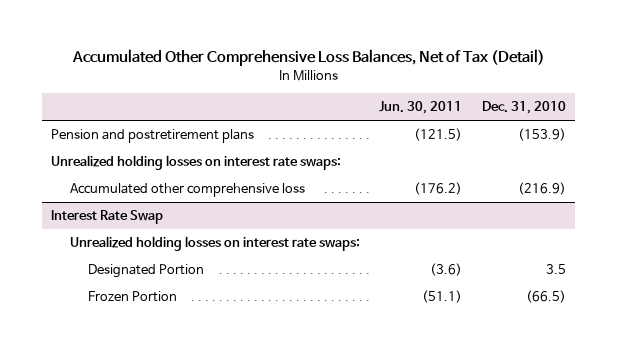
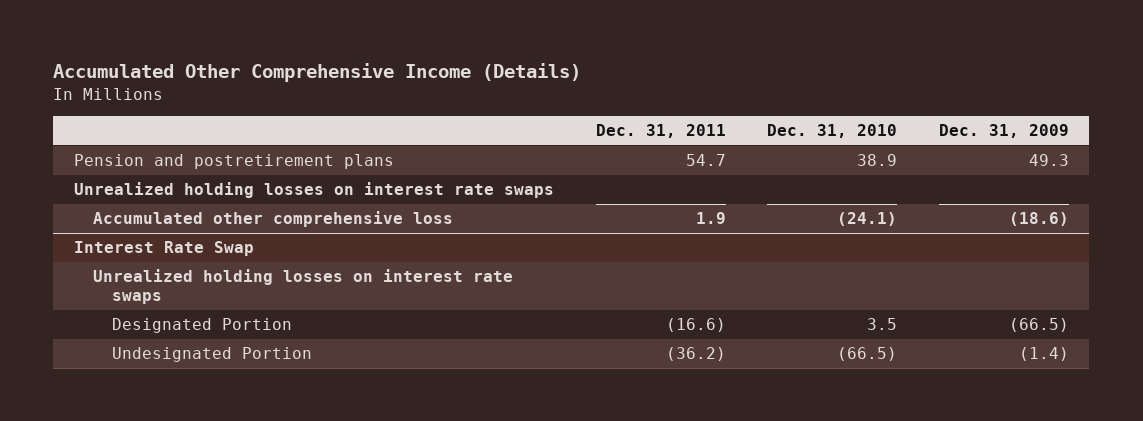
[71,49,545,67] Accumulated Other Comprehensive Loss Balances, Net of Tax (Detail) -> [53,63,582,83] Accumulated Other Comprehensive Income (Details)
[379,101,463,115] Jun. 30, 2011 -> none
none -> [595,124,726,139] Dec. 31, 2011
none -> [938,124,1069,139] Dec. 31, 2009
[517,128,566,142] (153.9) -> [857,154,898,167] 38.9
[51,155,342,171] Unrealized holding losses on interest rate swaps: -> [74,182,555,199] Unrealized holding losses on interest rate swaps
[517,182,566,196] (216.9) -> [837,212,898,227] (24.1)
[69,236,360,252] Unrealized holding losses on interest rate swaps: -> [92,269,513,305] Unrealized holding losses on interest rate swaps
[88,291,178,303] Frozen Portion -> [111,347,312,363] Undesignated Portion

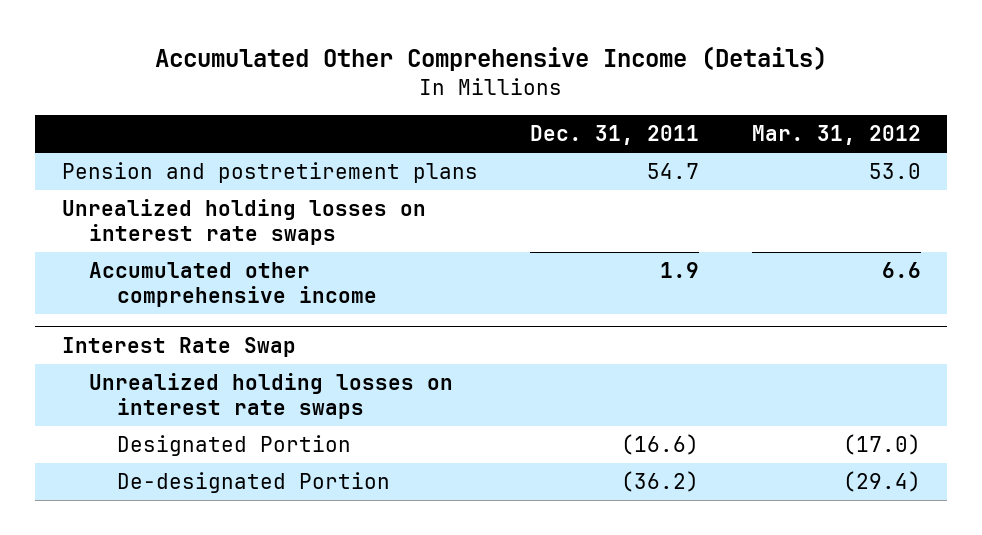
[767,124,898,139] Dec. 31, 2010 -> none
[938,124,1069,139] Dec. 31, 2009 -> none
none -> [751,125,921,146] Mar. 31, 2012
[92,211,453,228] Accumulated other comprehensive loss -> [89,262,377,308] Accumulated other comprehensive income
[111,347,312,363] Undesignated Portion -> [116,472,390,494] De-designated Portion

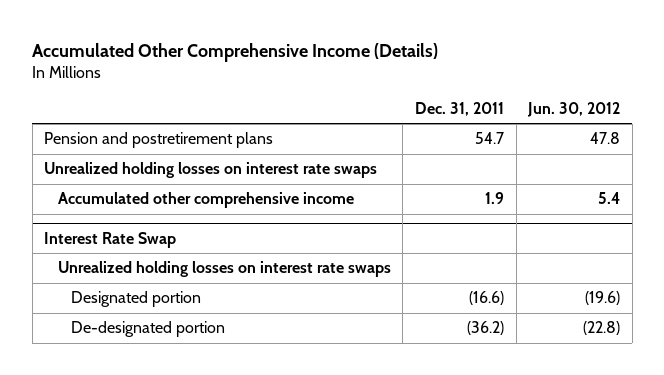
[751,125,921,146] Mar. 31, 2012 -> none
none -> [527,102,621,118] Jun. 30, 2012
[116,435,351,457] Designated Portion -> [71,291,202,308] Designated portion
[116,472,390,494] De-designated Portion -> [71,321,226,338] De-designated portion

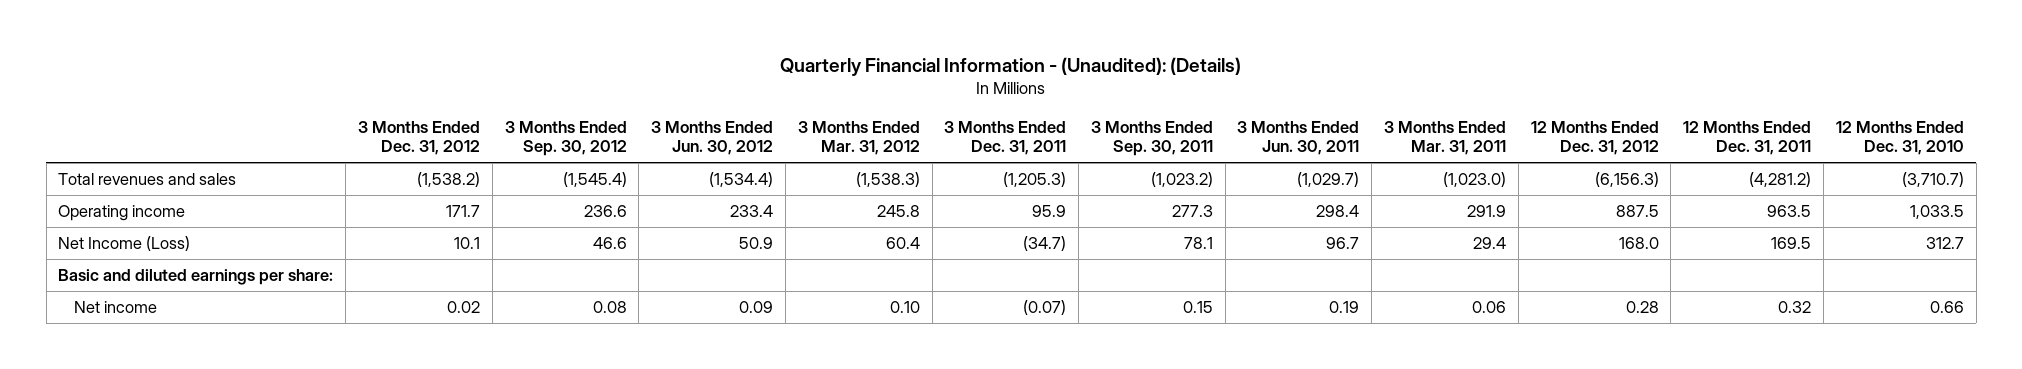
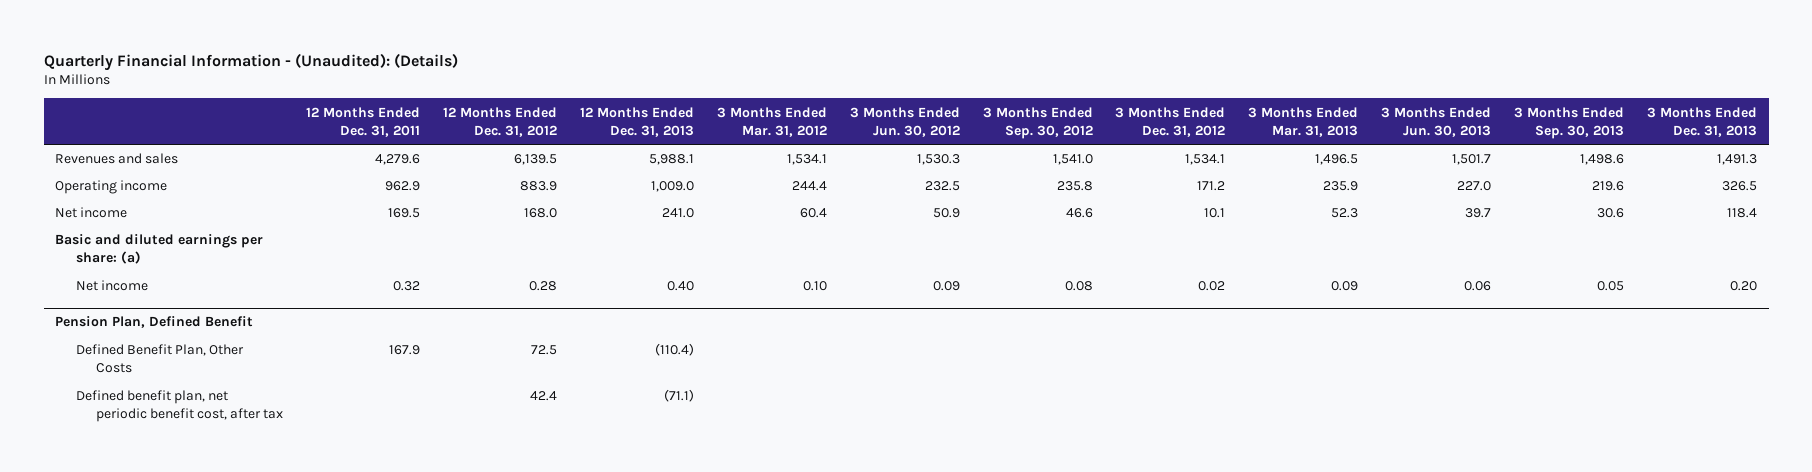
[944,120,1067,156] 3 Months Ended Dec. 31, 2011 -> none
[1090,120,1213,157] 3 Months Ended Sep. 30, 2011 -> none
[1237,120,1360,156] 3 Months Ended Jun. 30, 2011 -> none
[1384,120,1507,156] 3 Months Ended Mar. 31, 2011 -> none
[1835,120,1964,156] 12 Months Ended Dec. 31, 2010 -> none
none -> [579,106,694,137] 12 Months Ended Dec. 31, 2013
none -> [1248,106,1359,137] 3 Months Ended Mar. 31, 2013
none -> [1381,106,1492,137] 3 Months Ended Jun. 30, 2013
none -> [1514,106,1625,139] 3 Months Ended Sep. 30, 2013
none -> [1647,106,1758,137] 3 Months Ended Dec. 31, 2013
[58,173,237,186] Total revenues and sales -> [55,153,179,165] Revenues and sales
[416,172,480,188] (1,538.2) -> [1185,154,1226,166] 1,534.1
[562,172,627,188] (1,545.4) -> [1052,154,1093,166] 1,541.0
[709,172,774,188] (1,534.4) -> [916,154,960,166] 1,530.3
[855,172,920,188] (1,538.3) -> [786,154,827,166] 1,534.1
[1594,172,1659,188] (6,156.3) -> [513,154,557,166] 6,139.5
[1749,172,1812,188] (4,281.2) -> [374,154,420,166] 4,279.6
[445,205,480,218] 171.7 -> [1197,181,1226,192] 171.2
[583,205,627,218] 236.6 -> [1056,181,1093,192] 235.8
[730,205,774,218] 233.4 -> [924,181,960,192] 232.5
[876,205,920,218] 245.8 -> [791,181,827,192] 244.4
[1615,205,1659,218] 887.5 -> [519,181,557,192] 883.9
[1767,205,1812,218] 963.5 -> [384,181,420,192] 962.9
[58,236,191,252] Net Income (Loss) -> [55,207,128,219] Net income
[58,269,334,286] Basic and diluted earnings per share: -> [55,234,264,265] Basic and diluted earnings per share: (a)
none -> [55,316,254,329] Pension Plan, Defined Benefit
none -> [75,344,244,374] Defined Benefit Plan, Other Costs
none -> [75,390,283,423] Defined benefit plan, net periodic benefit cost, after tax

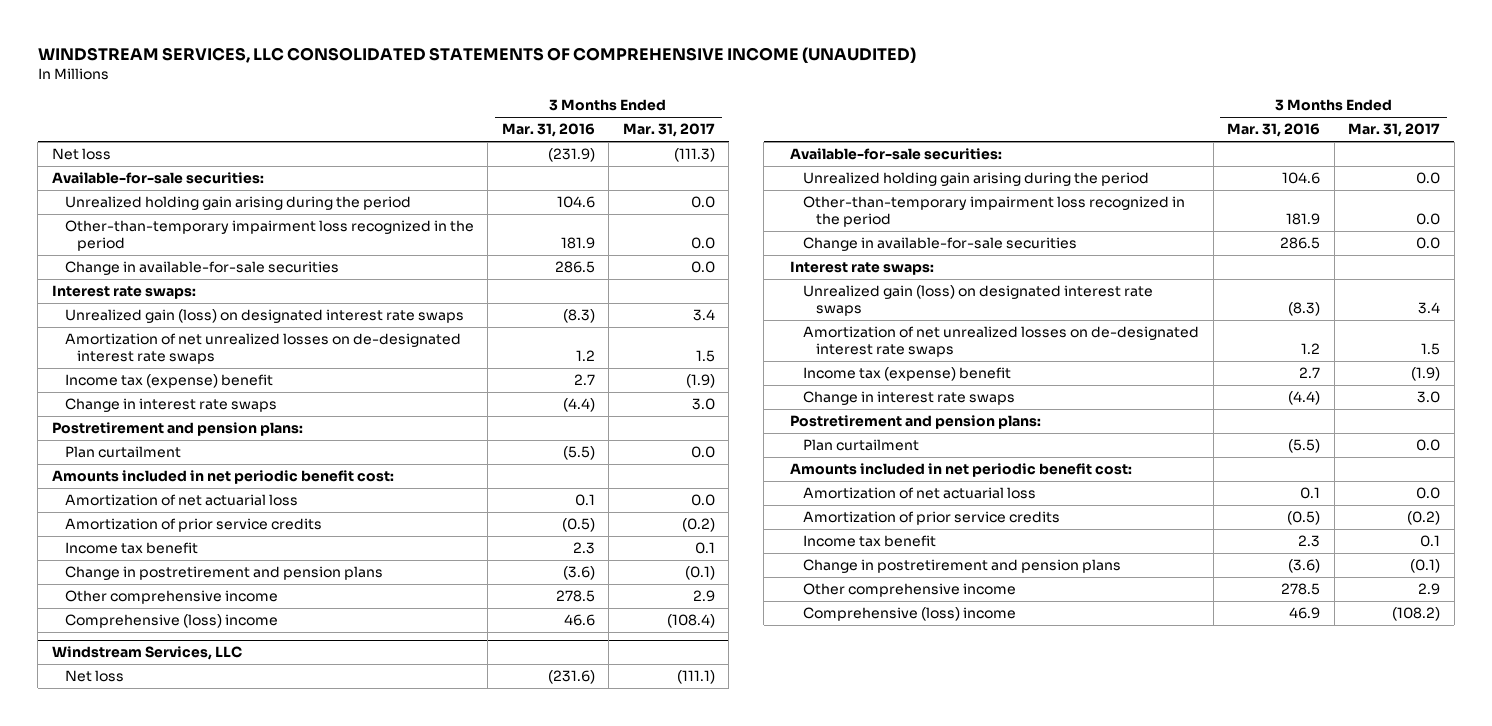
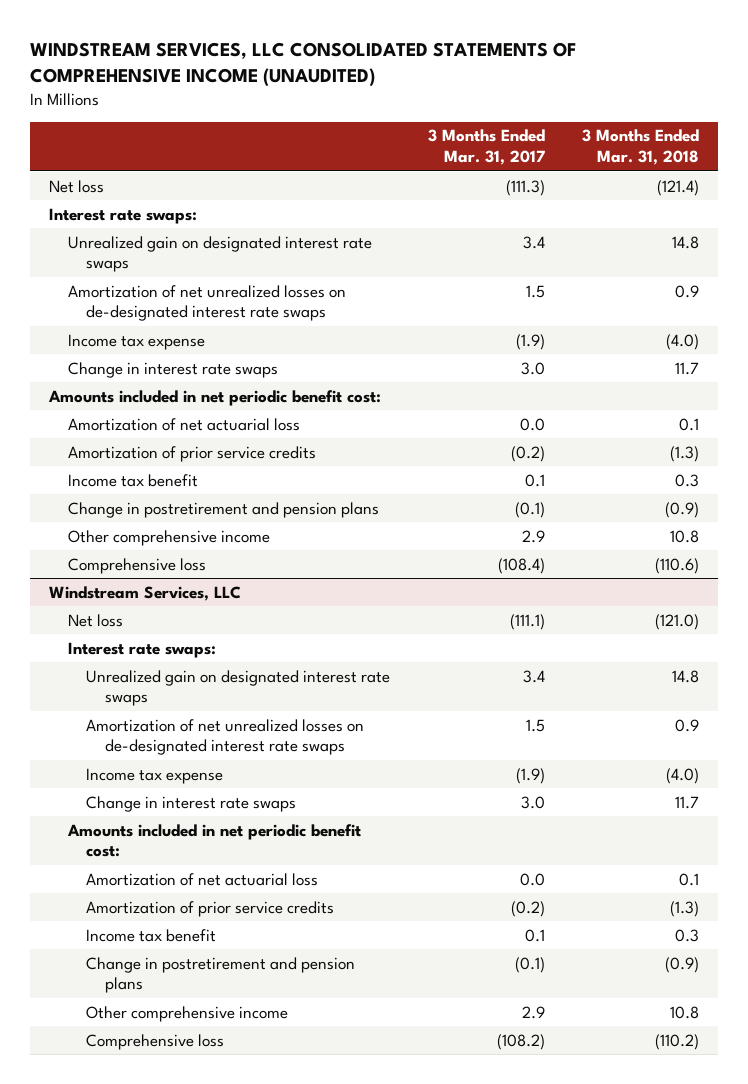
[501,123,595,138] Mar. 31, 2016 -> none
none -> [582,129,700,166] 3 Months Ended Mar. 31, 2018
[51,172,264,185] Available-for-sale securities: -> none
[64,196,411,211] Unrealized holding gain arising during the period -> none
[64,220,474,251] Other-than-temporary impairment loss recognized in the period -> none
[64,261,339,276] Change in available-for-sale securities -> none
[64,309,464,324] Unrealized gain (loss) on designated interest rate swaps -> [67,235,372,273] Unrealized gain on designated interest rate swaps
[64,374,273,389] Income tax (expense) benefit -> [67,333,205,350] Income tax expense
[51,422,303,437] Postretirement and pension plans: -> none
[64,446,181,459] Plan curtailment -> none
[64,614,278,629] Comprehensive (loss) income -> [67,557,206,574] Comprehensive loss
[790,148,1003,161] Available-for-sale securities: -> none
[803,172,1150,187] Unrealized holding gain arising during the period -> none
[803,196,1186,227] Other-than-temporary impairment loss recognized in the period -> none
[803,237,1078,252] Change in available-for-sale securities -> none
[803,285,1154,316] Unrealized gain (loss) on designated interest rate swaps -> [86,669,391,707] Unrealized gain on designated interest rate swaps
[803,367,1012,382] Income tax (expense) benefit -> [86,767,224,784] Income tax expense
[790,415,1042,430] Postretirement and pension plans: -> none
[803,439,920,452] Plan curtailment -> none
[803,607,1017,622] Comprehensive (loss) income -> [86,1033,225,1050] Comprehensive loss

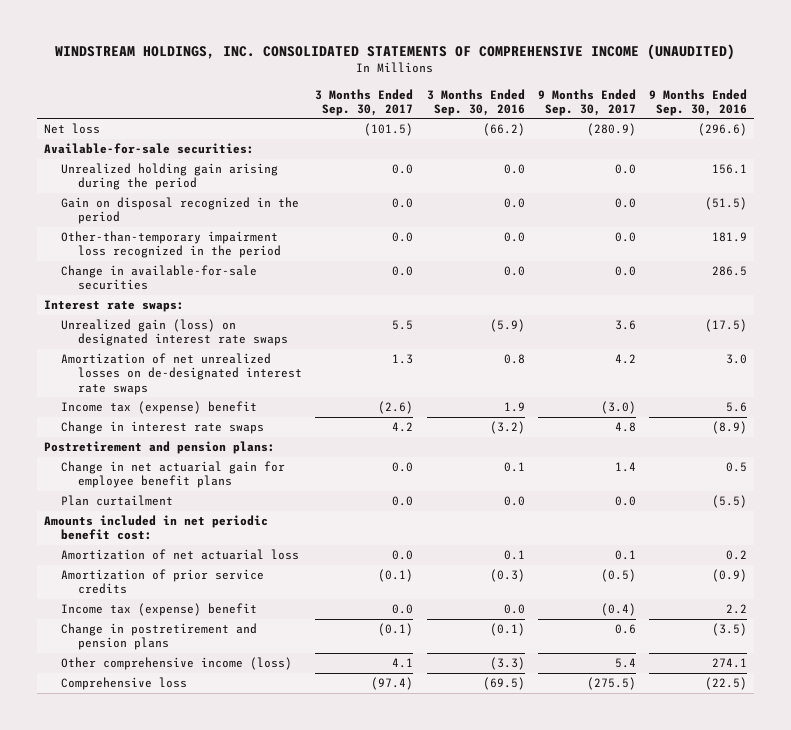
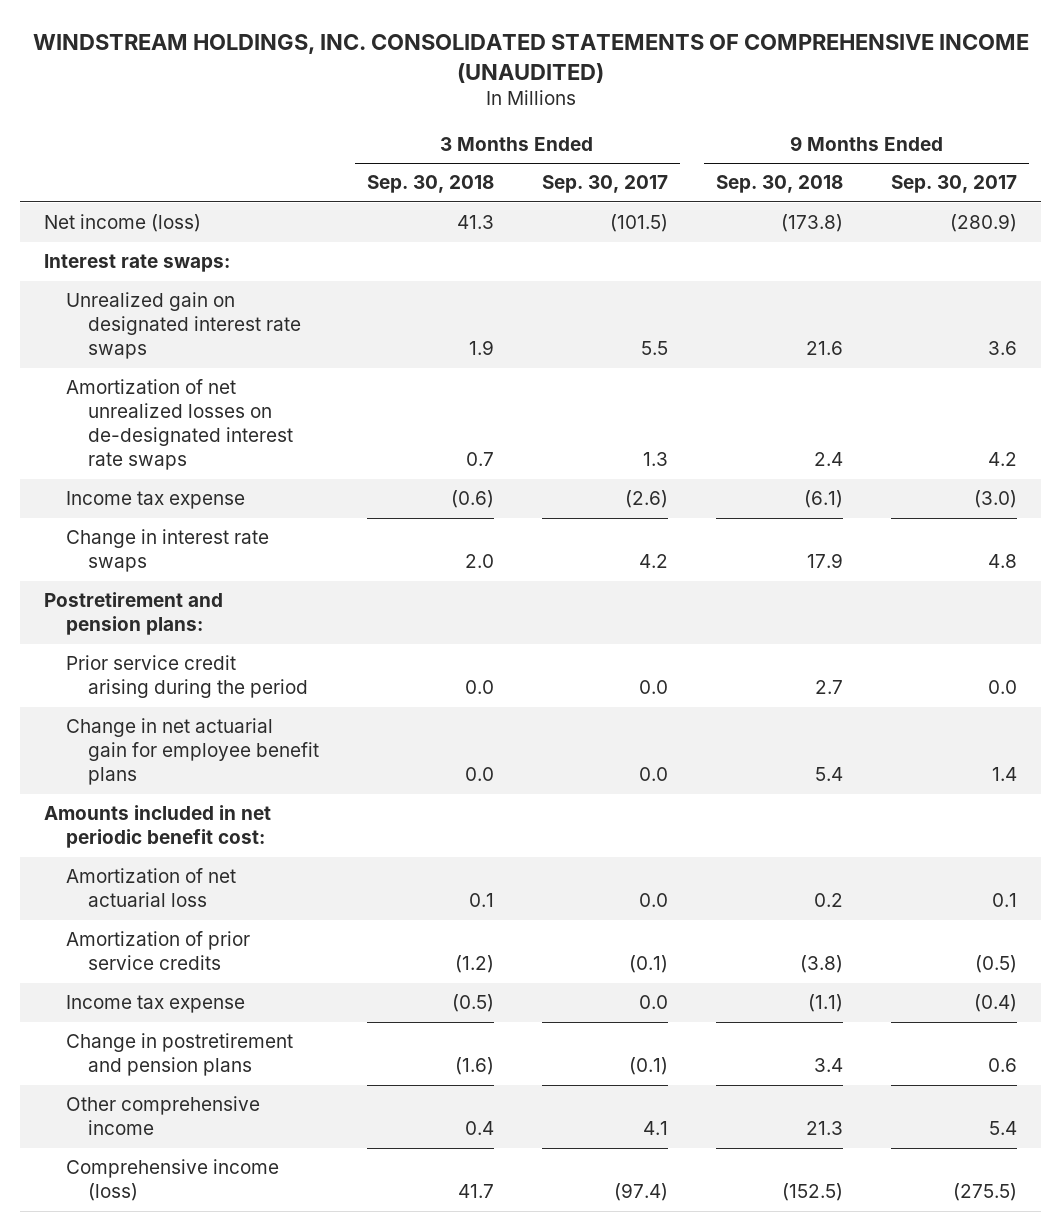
[426,88,525,116] 3 Months Ended Sep. 30, 2016 -> none
[648,88,747,116] 9 Months Ended Sep. 30, 2016 -> none
none -> [366,175,494,194] Sep. 30, 2018
none -> [716,175,844,194] Sep. 30, 2018
[43,143,254,155] Available-for-sale securities: -> none
[60,163,278,191] Unrealized holding gain arising during the period -> none
[60,197,299,225] Gain on disposal recognized in the period -> none
[60,231,282,259] Other-than-temporary impairment loss recognized in the period -> none
[60,265,257,291] Change in available-for-sale securities -> none
[43,123,100,135] Net loss -> [44,214,202,233] Net income (loss)
[60,319,289,347] Unrealized gain (loss) on designated interest rate swaps -> [66,292,301,360] Unrealized gain on designated interest rate swaps
[60,401,257,415] Income tax (expense) benefit -> [66,491,246,510] Income tax expense
none -> [66,655,308,699] Prior service credit arising during the period
[60,495,173,507] Plan curtailment -> none
[60,603,257,617] Income tax (expense) benefit -> [66,995,246,1014] Income tax expense
[60,657,292,671] Other comprehensive income (loss) -> [66,1096,261,1136] Other comprehensive income
[60,677,187,691] Comprehensive loss -> [66,1159,280,1202] Comprehensive income (loss)

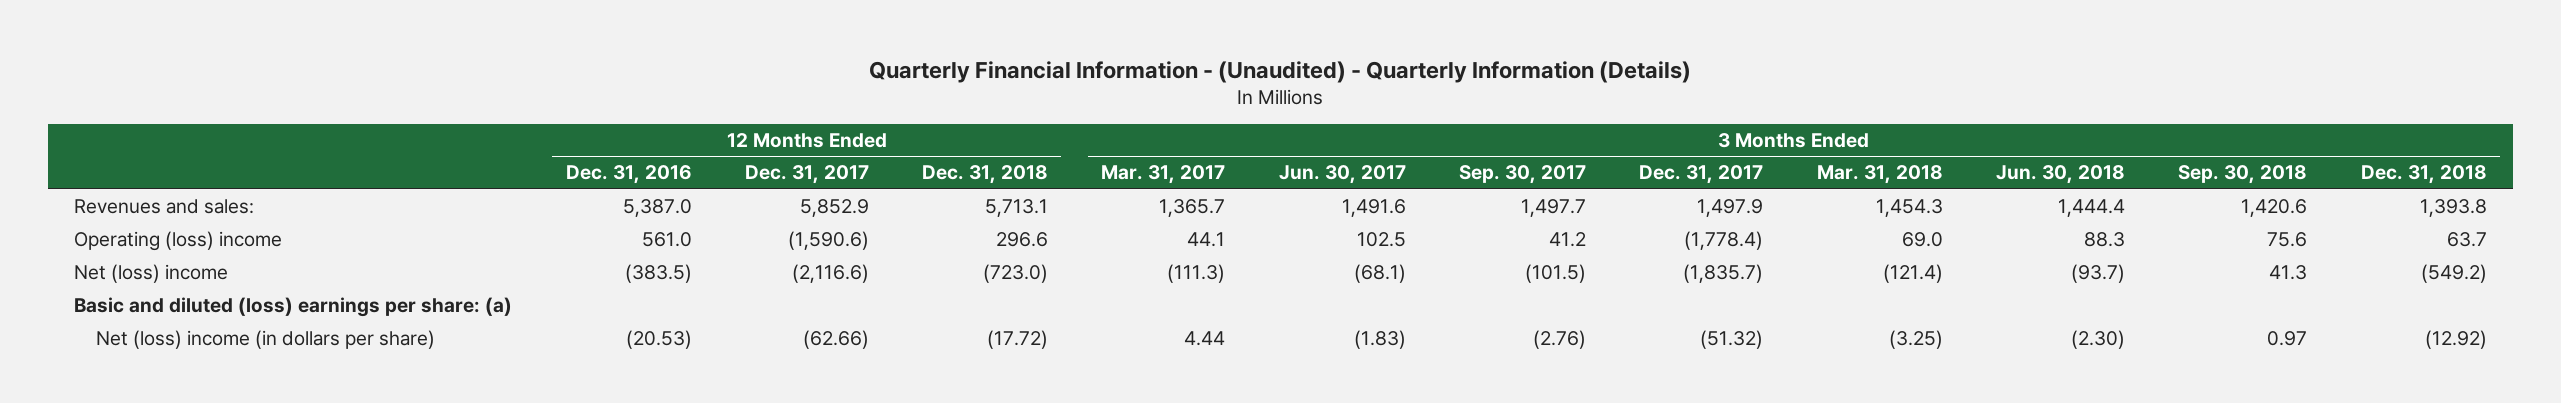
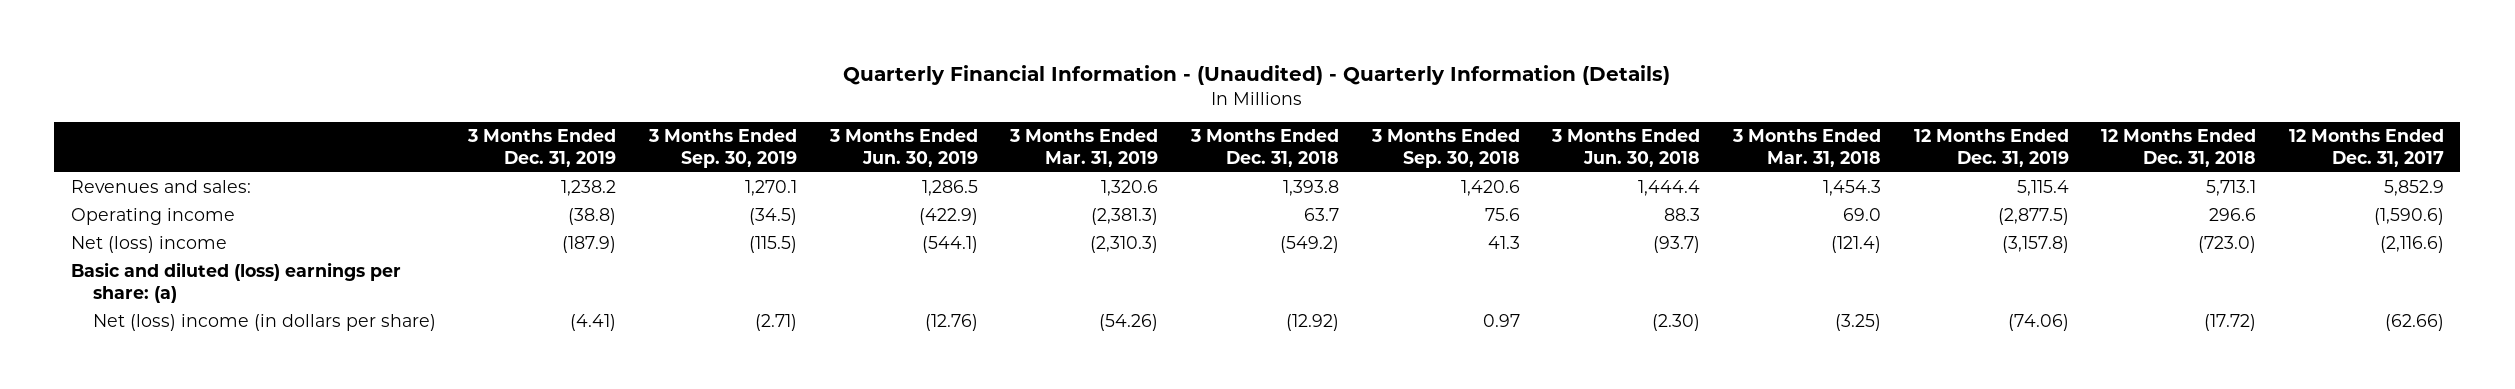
[565,165,692,185] Dec. 31, 2016 -> none
[1101,165,1226,185] Mar. 31, 2017 -> none
[1278,165,1406,185] Jun. 30, 2017 -> none
[1459,165,1587,185] Sep. 30, 2017 -> none
[1639,165,1764,185] Dec. 31, 2017 -> none
none -> [467,128,617,167] 3 Months Ended Dec. 31, 2019
none -> [648,128,798,168] 3 Months Ended Sep. 30, 2019
none -> [828,128,978,167] 3 Months Ended Jun. 30, 2019
none -> [1009,128,1159,167] 3 Months Ended Mar. 31, 2019
none -> [1913,128,2069,167] 12 Months Ended Dec. 31, 2019
[74,231,283,252] Operating (loss) income -> [70,208,235,226] Operating income

